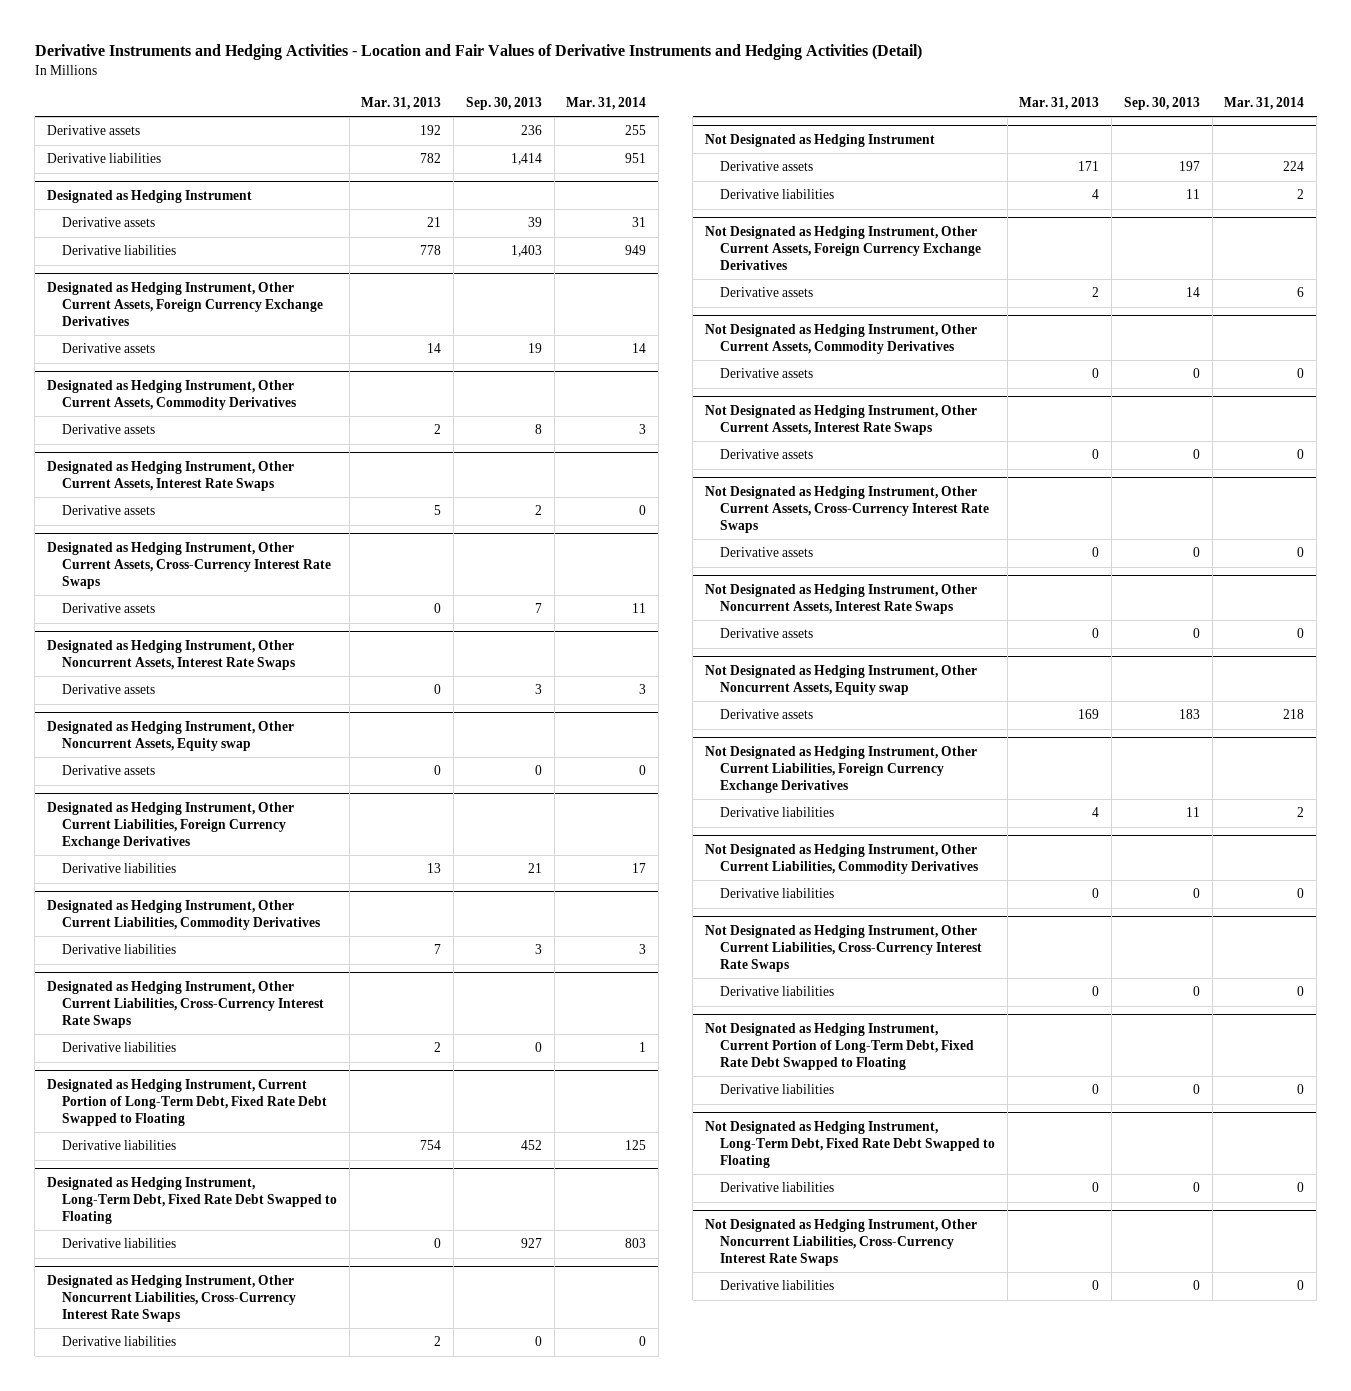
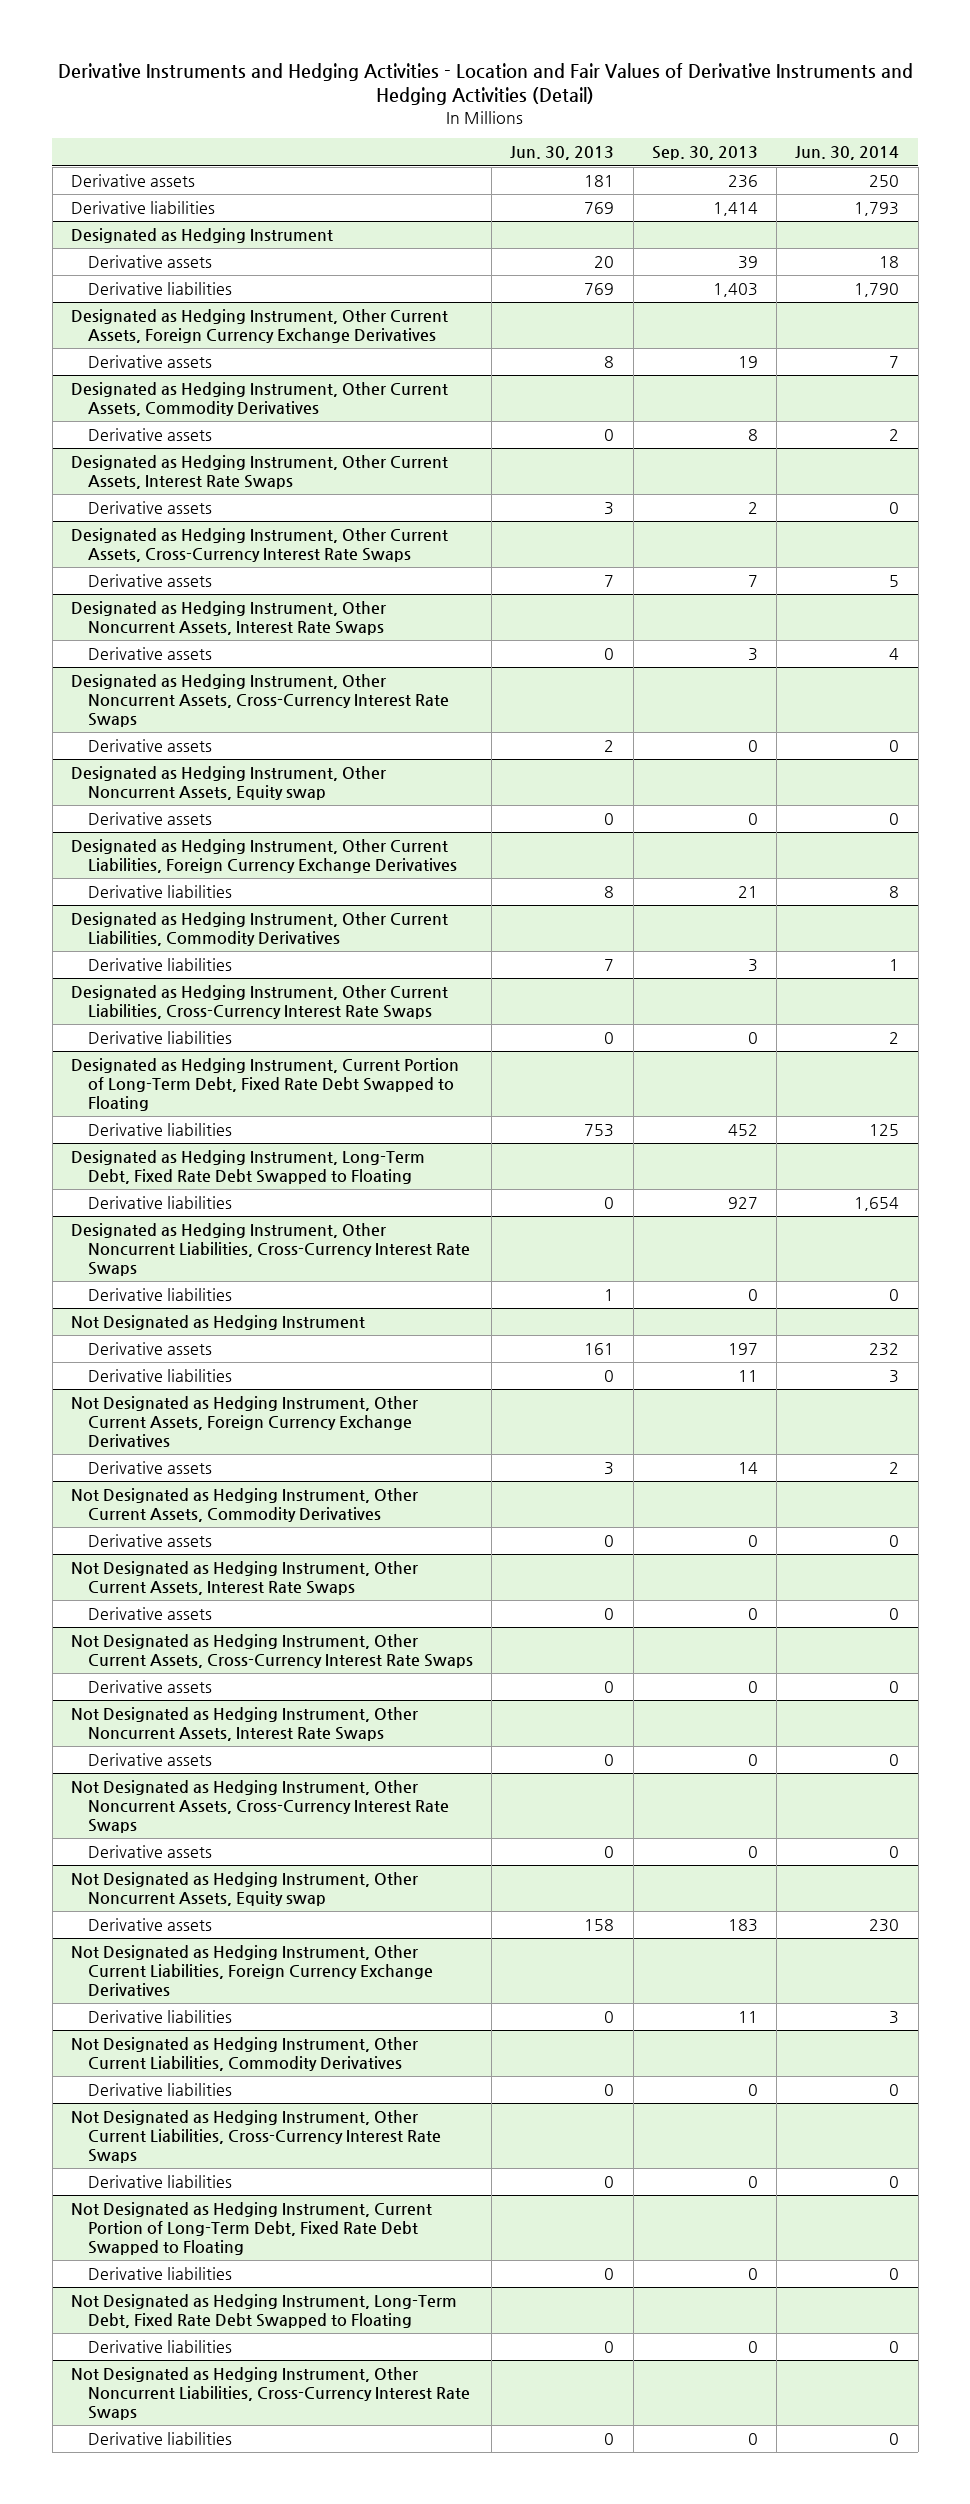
[361,96,442,110] Mar. 31, 2013 -> none
[566,96,647,110] Mar. 31, 2014 -> none
none -> [510,146,615,161] Jun. 30, 2013
none -> [795,146,900,161] Jun. 30, 2014
none -> [71,674,449,728] Designated as Hedging Instrument, Other Noncurrent Assets, Cross-Currency Interest Rate Swaps
none -> [87,739,212,753] Derivative assets
none -> [71,1780,449,1834] Not Designated as Hedging Instrument, Other Noncurrent Assets, Cross-Currency Interest Rate Swaps
none -> [87,1845,212,1859] Derivative assets

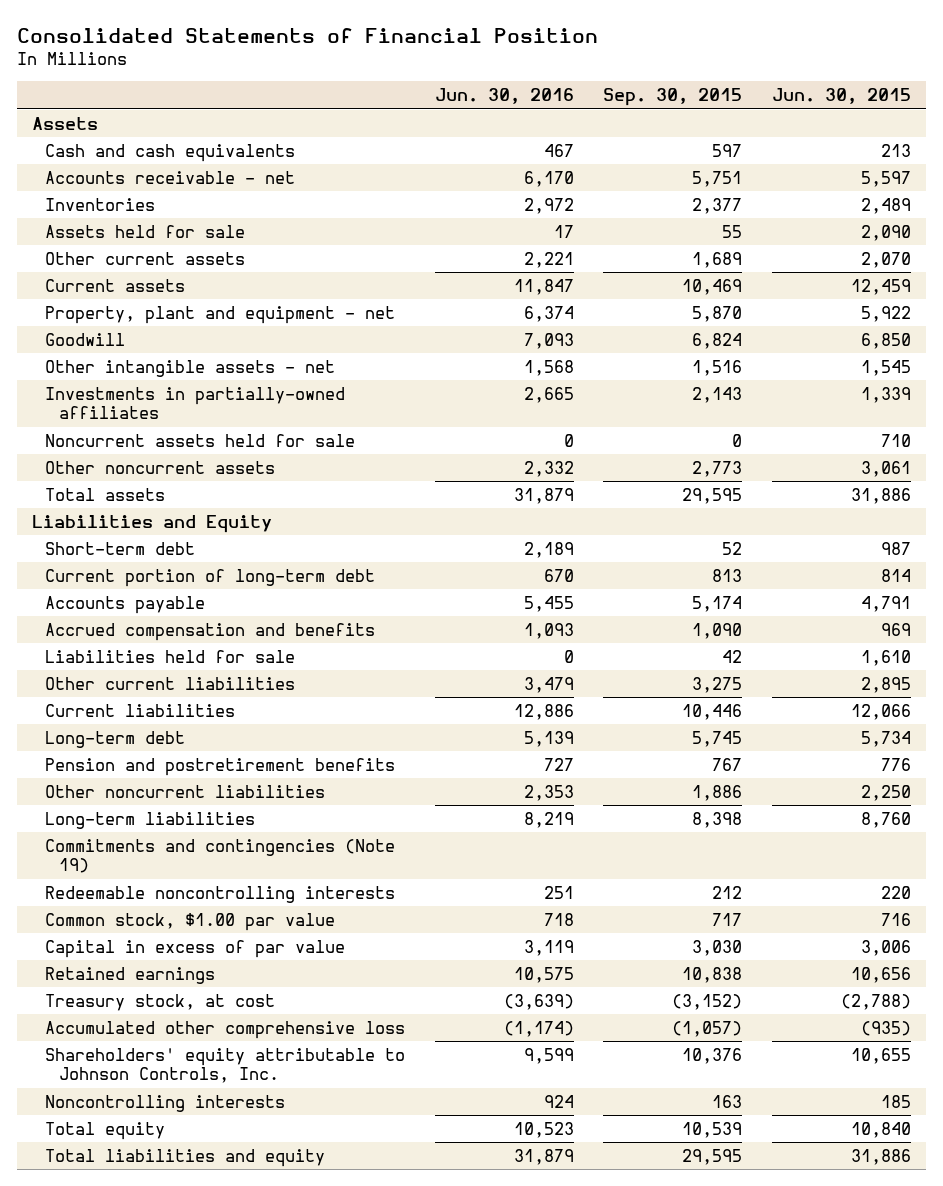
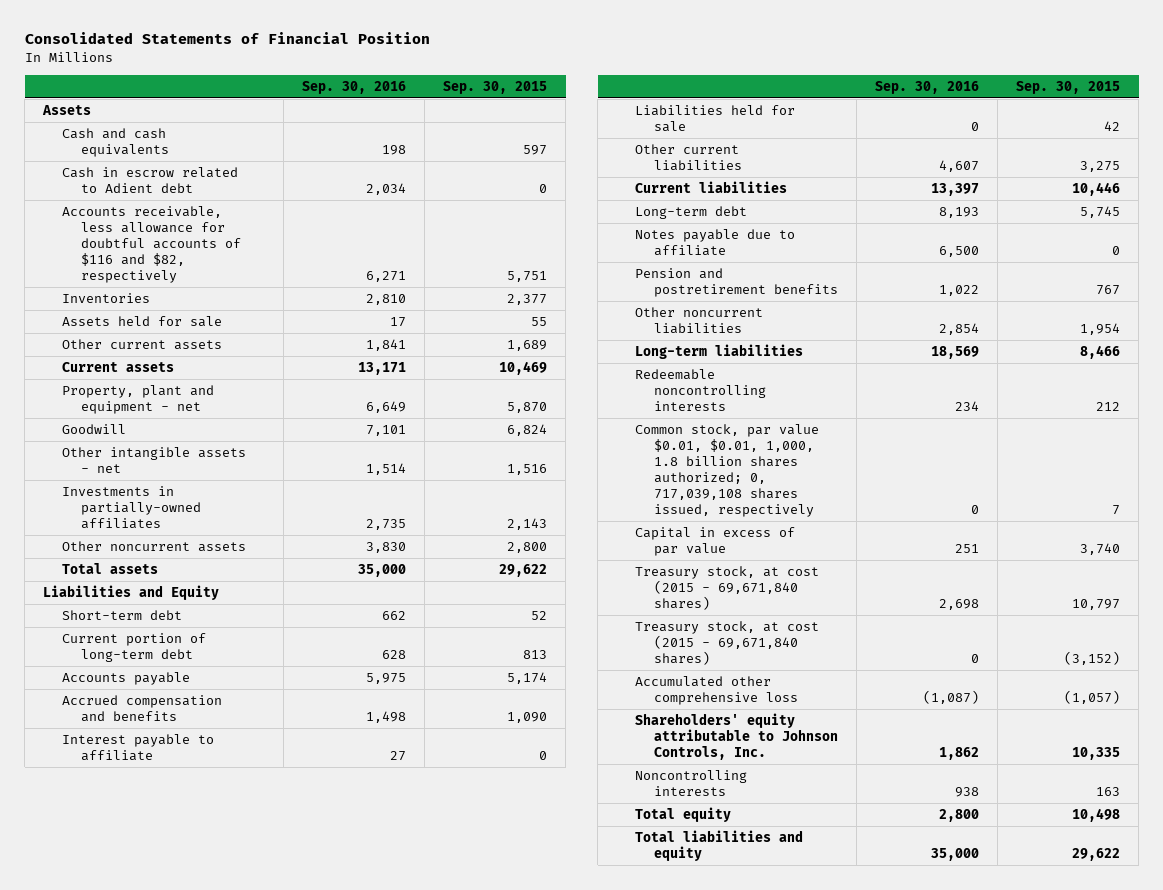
[434,88,574,105] Jun. 30, 2016 -> none
[771,88,911,105] Jun. 30, 2015 -> none
none -> [301,80,406,94] Sep. 30, 2016
none -> [61,167,238,194] Cash in escrow related to Adient debt
[45,170,296,184] Accounts receivable - net -> [61,206,241,284] Accounts receivable, less allowance for doubtful accounts of $116 and $82, respectively
[45,433,356,447] Noncurrent assets held for sale -> none
[692,460,743,477] 2,773 -> [506,542,547,554] 2,800
[682,487,743,504] 29,595 -> [498,564,547,578] 29,622
none -> [61,734,214,762] Interest payable to affiliate
none -> [634,229,795,257] Notes payable due to affiliate
[45,838,396,874] Commitments and contingencies (Note 19) -> none
[692,784,743,801] 1,886 -> [1079,323,1120,336] 1,954
[692,811,743,828] 8,398 -> [1079,345,1120,360] 8,466
[45,966,216,984] Retained earnings -> none
[45,912,336,931] Common stock, $1.00 par value -> [634,424,819,518] Common stock, par value $0.01, $0.01, 1,000, 1.8 billion shares authorized; 0, 717,039,108 shares issued, respectively
[712,912,743,926] 717 -> [1111,505,1120,516] 7
[692,939,743,956] 3,030 -> [1079,543,1120,556] 3,740
none -> [634,566,819,611] Treasury stock, at cost (2015 - 69,671,840 shares)
[45,993,276,1011] Treasury stock, at cost -> [634,621,819,666] Treasury stock, at cost (2015 - 69,671,840 shares)
[682,1047,743,1064] 10,376 -> [1071,747,1120,761] 10,335
[682,1121,743,1138] 10,539 -> [1071,808,1120,823] 10,498
[682,1148,743,1165] 29,595 -> [1071,848,1120,862] 29,622

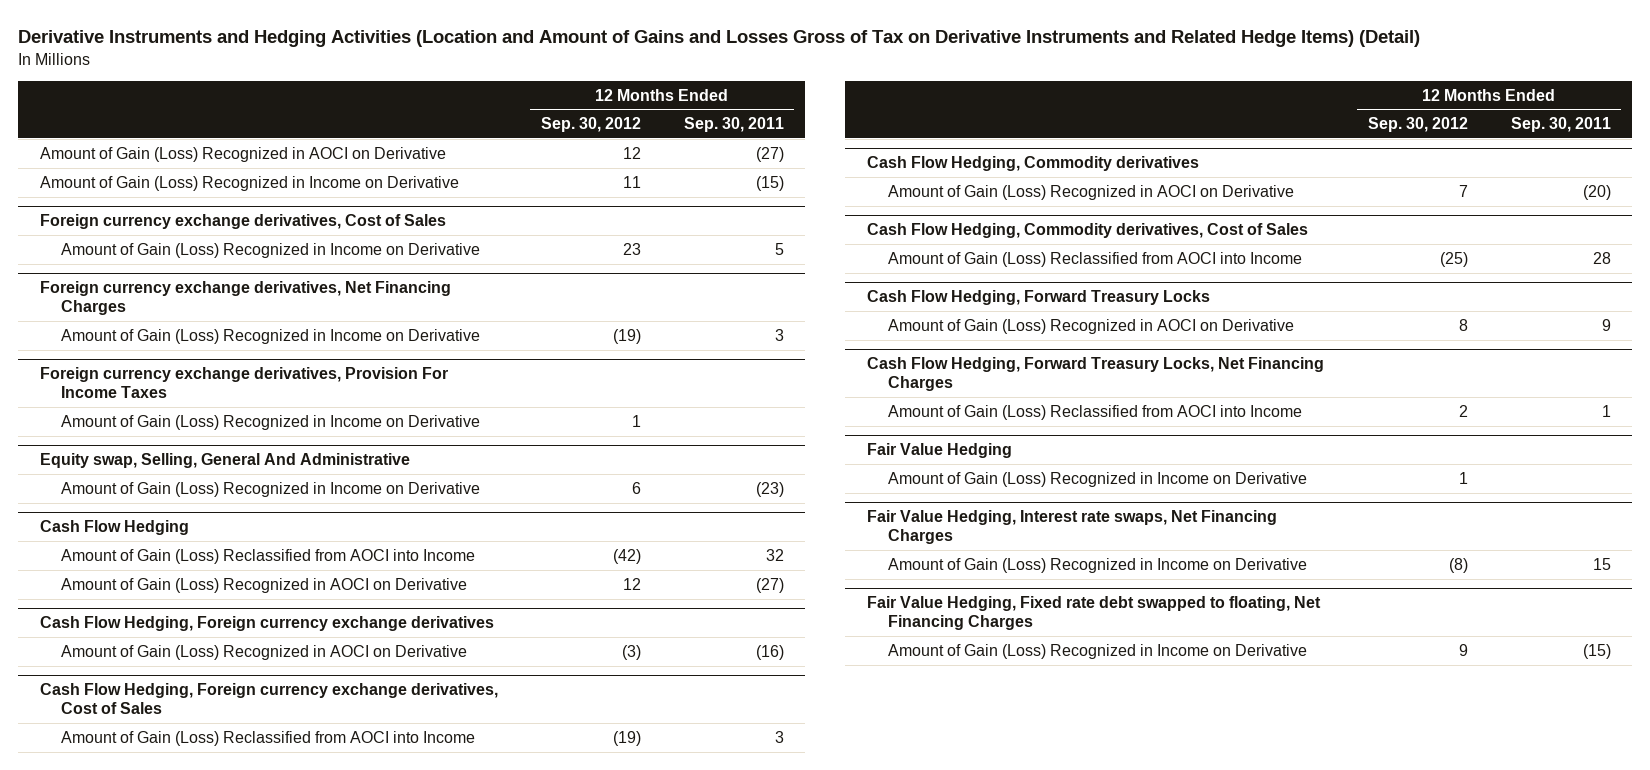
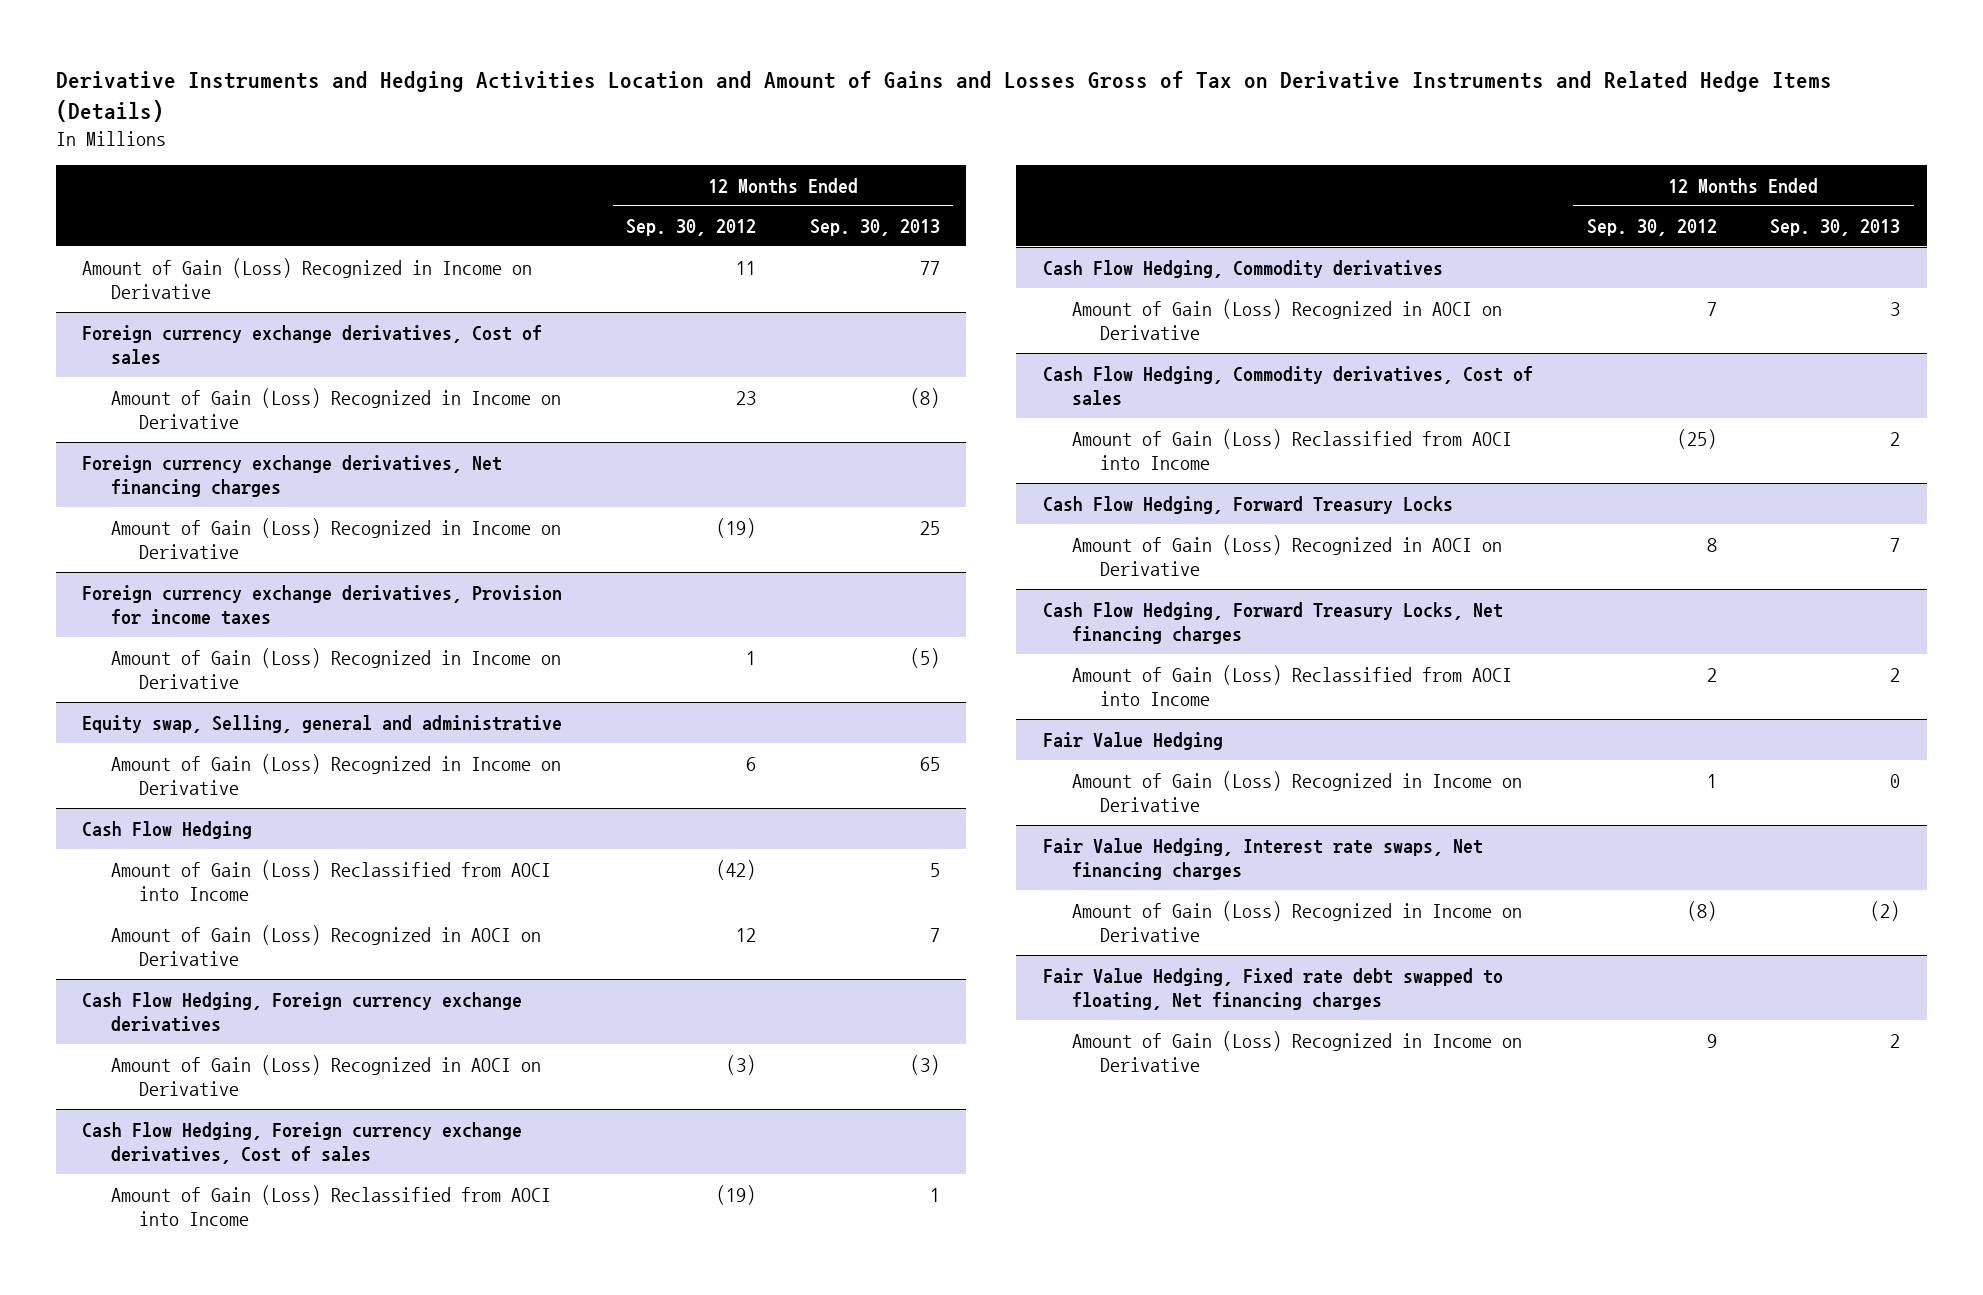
[18,30,1421,48] Derivative Instruments and Hedging Activities (Location and Amount of Gains and Losses Gross of Tax on Derivative Instruments and Related Hedge Items) (Detail) -> [55,70,1832,122] Derivative Instruments and Hedging Activities Location and Amount of Gains and Losses Gross of Tax on Derivative Instruments and Related Hedge Items (Details)
[683,117,784,133] Sep. 30, 2011 -> none
none -> [809,219,940,237] Sep. 30, 2013
[39,146,446,162] Amount of Gain (Loss) Recognized in AOCI on Derivative -> none
[39,214,446,230] Foreign currency exchange derivatives, Cost of Sales -> [82,324,543,365] Foreign currency exchange derivatives, Cost of sales
[39,281,451,316] Foreign currency exchange derivatives, Net Financing Charges -> [82,454,503,498] Foreign currency exchange derivatives, Net financing charges
[39,367,448,399] Foreign currency exchange derivatives, Provision For Income Taxes -> [82,584,563,626] Foreign currency exchange derivatives, Provision for income taxes
[39,453,410,469] Equity swap, Selling, General And Administrative -> [82,714,563,733] Equity swap, Selling, general and administrative
[39,683,498,715] Cash Flow Hedging, Foreign currency exchange derivatives, Cost of Sales -> [82,1121,523,1165] Cash Flow Hedging, Foreign currency exchange derivatives, Cost of sales
[866,223,1308,239] Cash Flow Hedging, Commodity derivatives, Cost of Sales -> [1043,365,1534,406] Cash Flow Hedging, Commodity derivatives, Cost of sales
[866,357,1324,392] Cash Flow Hedging, Forward Treasury Locks, Net Financing Charges -> [1043,601,1504,645] Cash Flow Hedging, Forward Treasury Locks, Net financing charges
[866,510,1277,545] Fair Value Hedging, Interest rate swaps, Net Financing Charges -> [1043,837,1484,881] Fair Value Hedging, Interest rate swaps, Net financing charges
[866,596,1321,631] Fair Value Hedging, Fixed rate debt swapped to floating, Net Financing Charges -> [1043,967,1504,1011] Fair Value Hedging, Fixed rate debt swapped to floating, Net financing charges

